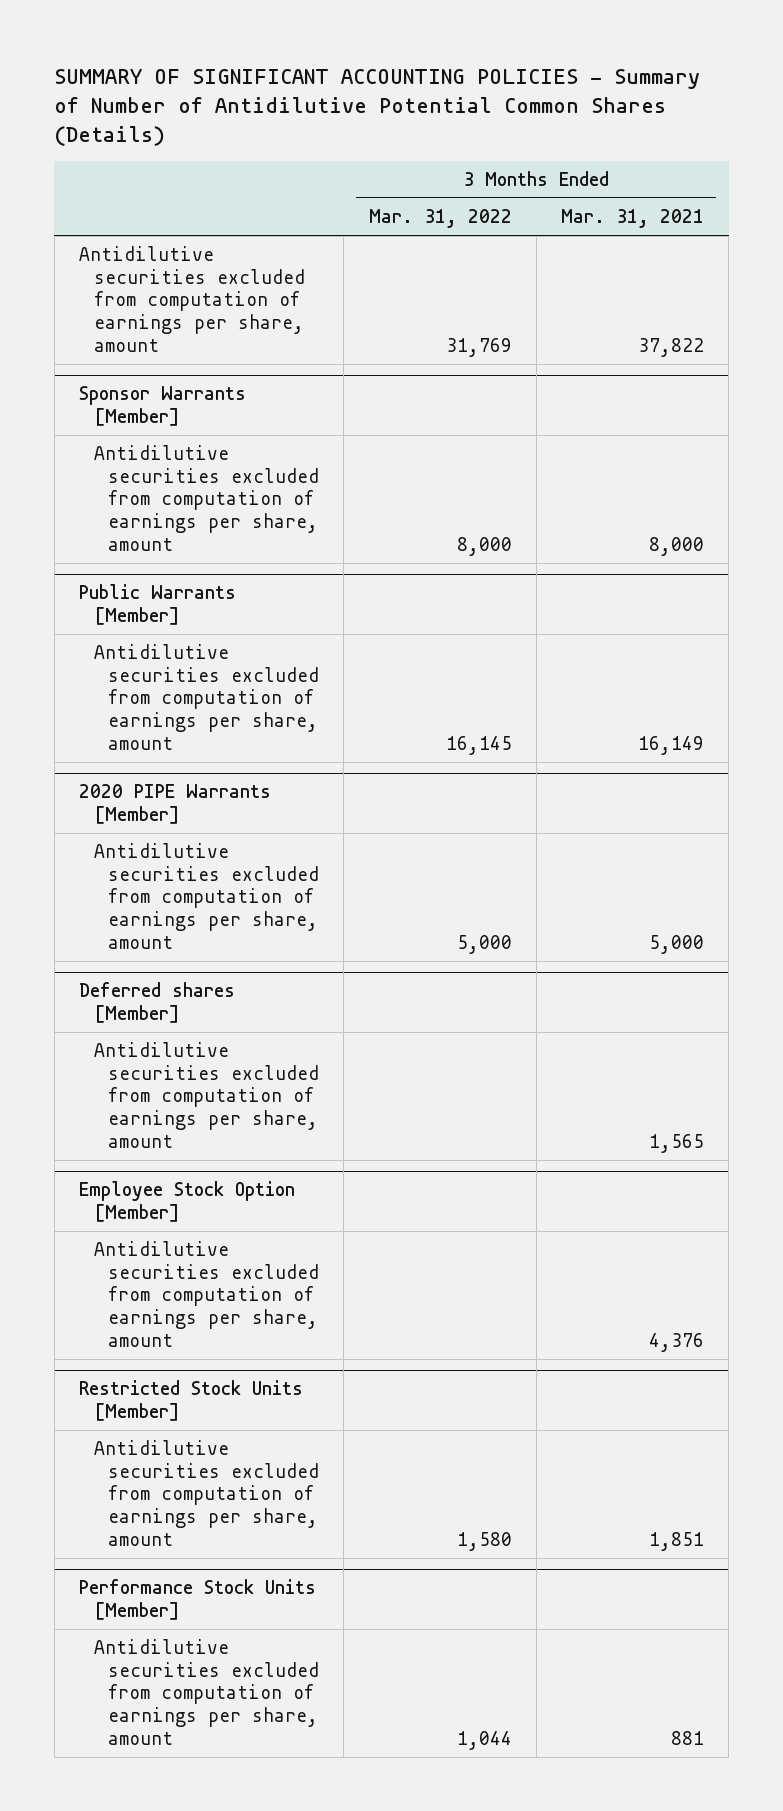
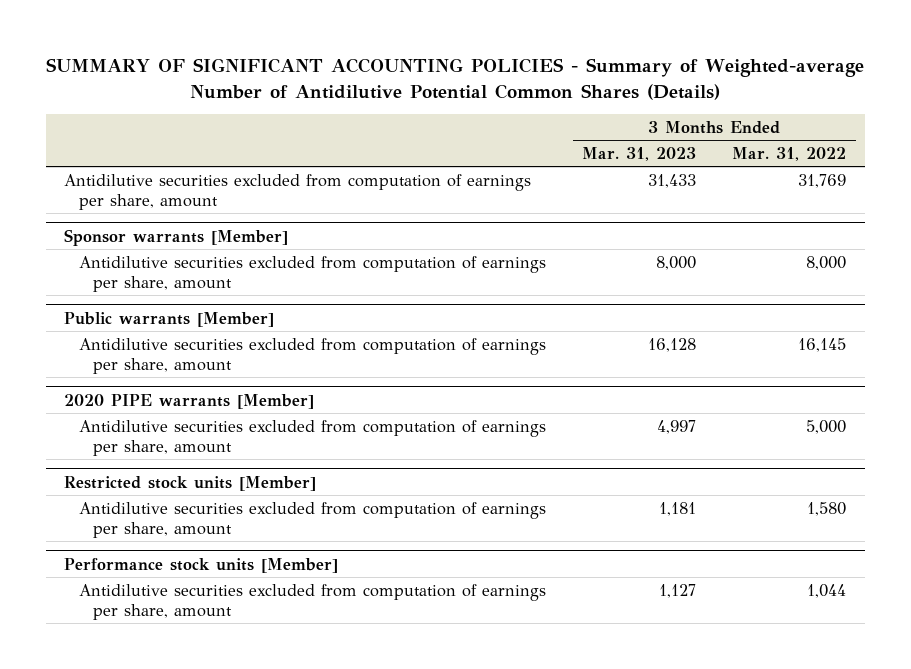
[54,68,701,146] SUMMARY OF SIGNIFICANT ACCOUNTING POLICIES - Summary of Number of Antidilutive Potential Common Shares (Details) -> [46,57,865,100] SUMMARY OF SIGNIFICANT ACCOUNTING POLICIES - Summary of Weighted-average Number of Antidilutive Potential Common Shares (Details)
[561,208,705,228] Mar. 31, 2021 -> none
none -> [582,147,697,162] Mar. 31, 2023
[79,386,247,427] Sponsor Warrants [Member] -> [64,228,289,246] Sponsor warrants [Member]
[79,584,237,626] Public Warrants [Member] -> [64,311,275,327] Public warrants [Member]
[79,784,272,825] 2020 PIPE Warrants [Member] -> [64,393,315,409] 2020 PIPE warrants [Member]
[79,982,236,1024] Deferred shares [Member] -> none
[93,1042,320,1148] Antidilutive securities excluded from computation of earnings per share, amount -> none
[79,1181,296,1223] Employee Stock Option [Member] -> none
[93,1241,320,1347] Antidilutive securities excluded from computation of earnings per share, amount -> none
[79,1380,304,1422] Restricted Stock Units [Member] -> [64,475,317,491] Restricted stock units [Member]
[79,1579,317,1621] Performance Stock Units [Member] -> [64,557,339,573] Performance stock units [Member]

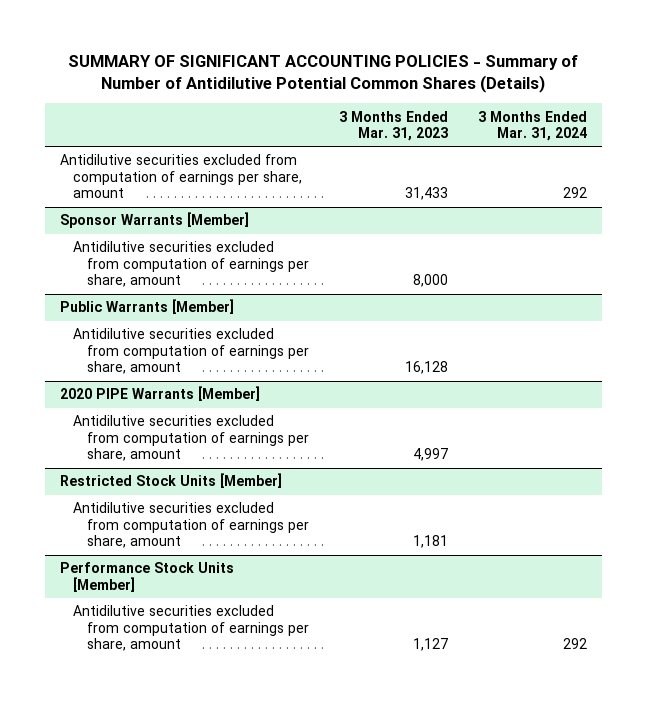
[46,57,865,100] SUMMARY OF SIGNIFICANT ACCOUNTING POLICIES - Summary of Weighted-average Number of Antidilutive Potential Common Shares (Details) -> [68,54,579,93] SUMMARY OF SIGNIFICANT ACCOUNTING POLICIES - Summary of Number of Antidilutive Potential Common Shares (Details)
[732,147,847,162] Mar. 31, 2022 -> none
none -> [477,110,587,141] 3 Months Ended Mar. 31, 2024
[64,228,289,246] Sponsor warrants [Member] -> [59,212,249,229] Sponsor Warrants [Member]
[64,311,275,327] Public warrants [Member] -> [59,299,234,315] Public Warrants [Member]
[64,393,315,409] 2020 PIPE warrants [Member] -> [59,386,260,402] 2020 PIPE Warrants [Member]
[64,475,317,491] Restricted stock units [Member] -> [59,473,282,489] Restricted Stock Units [Member]
[64,557,339,573] Performance stock units [Member] -> [59,562,234,592] Performance Stock Units [Member]

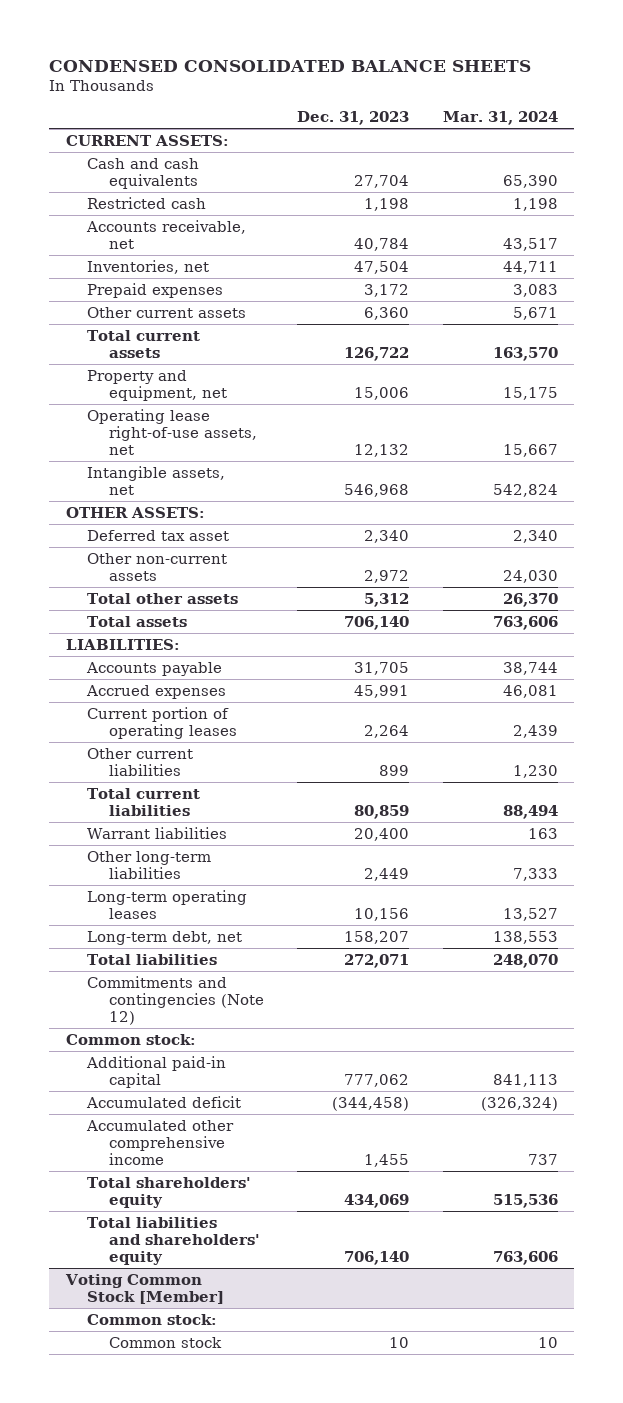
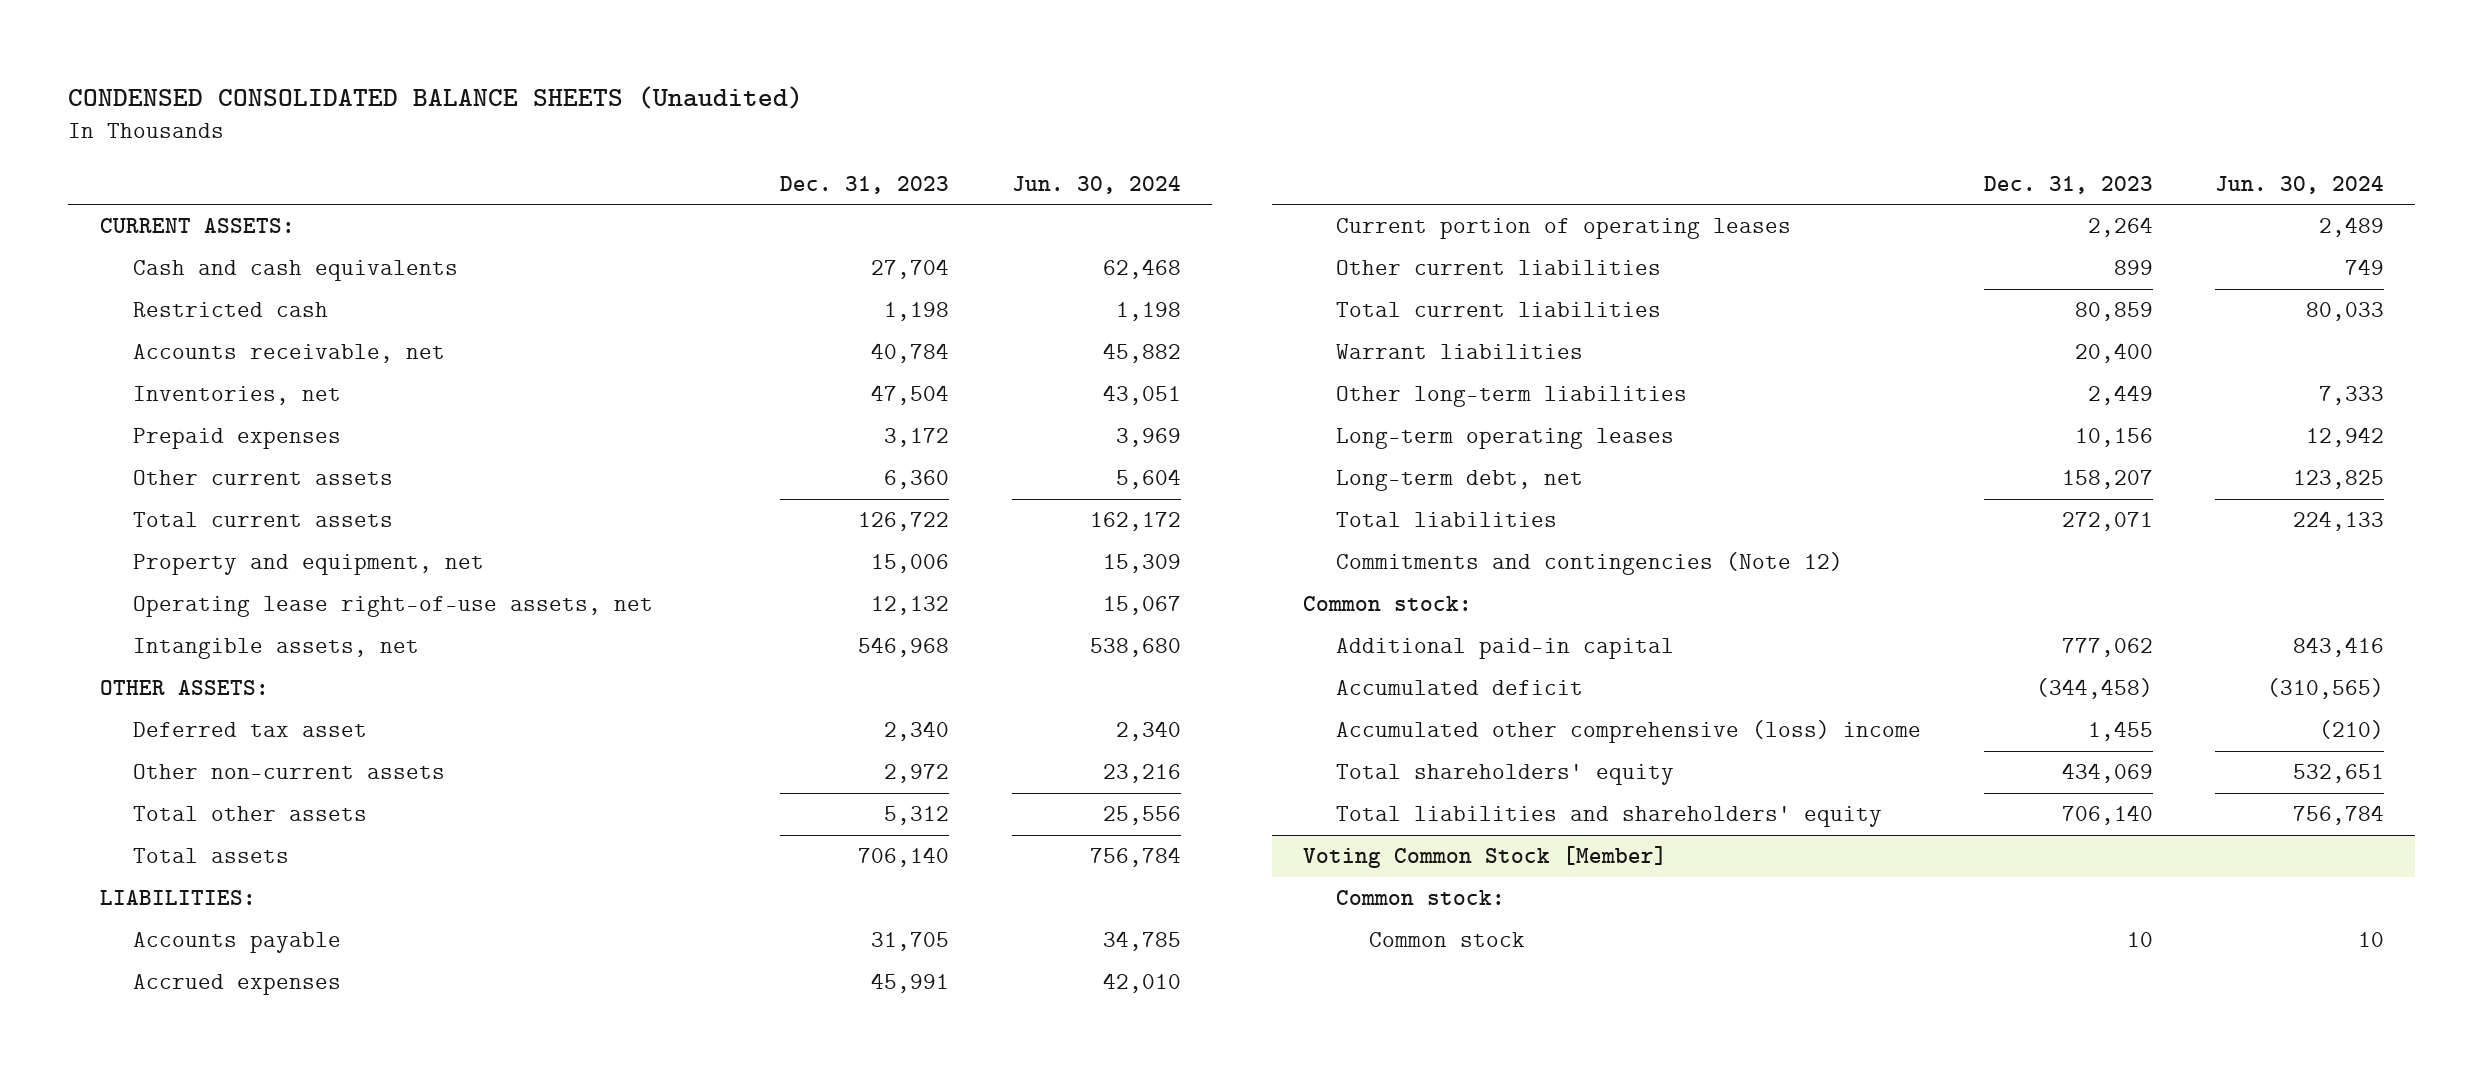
[49,59,532,72] CONDENSED CONSOLIDATED BALANCE SHEETS -> [68,85,804,109] CONDENSED CONSOLIDATED BALANCE SHEETS (Unaudited)
[442,111,558,126] Mar. 31, 2024 -> none
none -> [1011,175,1181,194] Jun. 30, 2024
[86,1119,235,1166] Accumulated other comprehensive income -> [1336,720,1922,744] Accumulated other comprehensive (loss) income

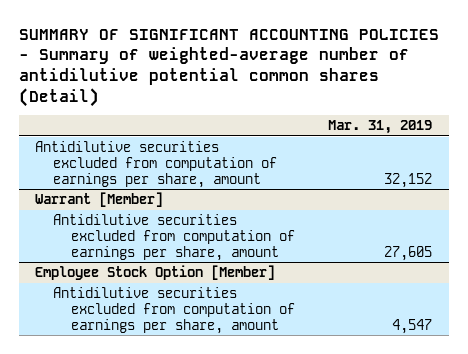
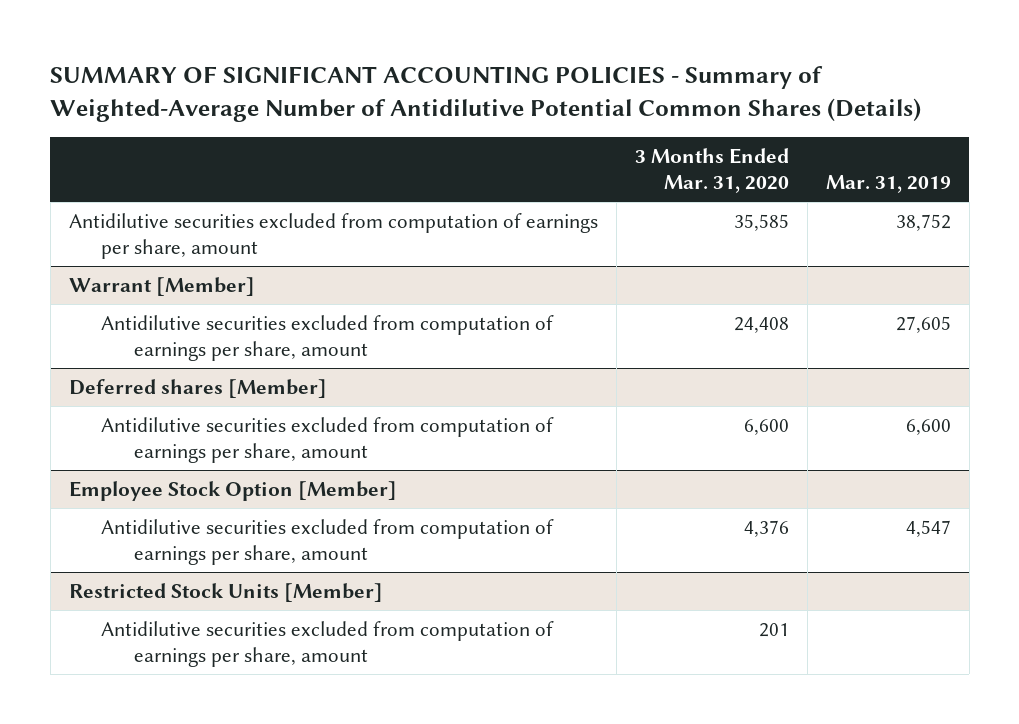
[18,28,439,107] SUMMARY OF SIGNIFICANT ACCOUNTING POLICIES - Summary of weighted-average number of antidilutive potential common shares (Detail) -> [50,66,922,122] SUMMARY OF SIGNIFICANT ACCOUNTING POLICIES - Summary of Weighted-Average Number of Antidilutive Potential Common Shares (Details)
none -> [634,147,789,194] 3 Months Ended Mar. 31, 2020
[384,172,433,188] 32,152 -> [895,213,951,231] 38,752
none -> [68,378,327,398] Deferred shares [Member]
none -> [101,416,555,464] Antidilutive securities excluded from computation of earnings per share, amount
none -> [68,582,383,602] Restricted Stock Units [Member]
none -> [101,620,555,668] Antidilutive securities excluded from computation of earnings per share, amount

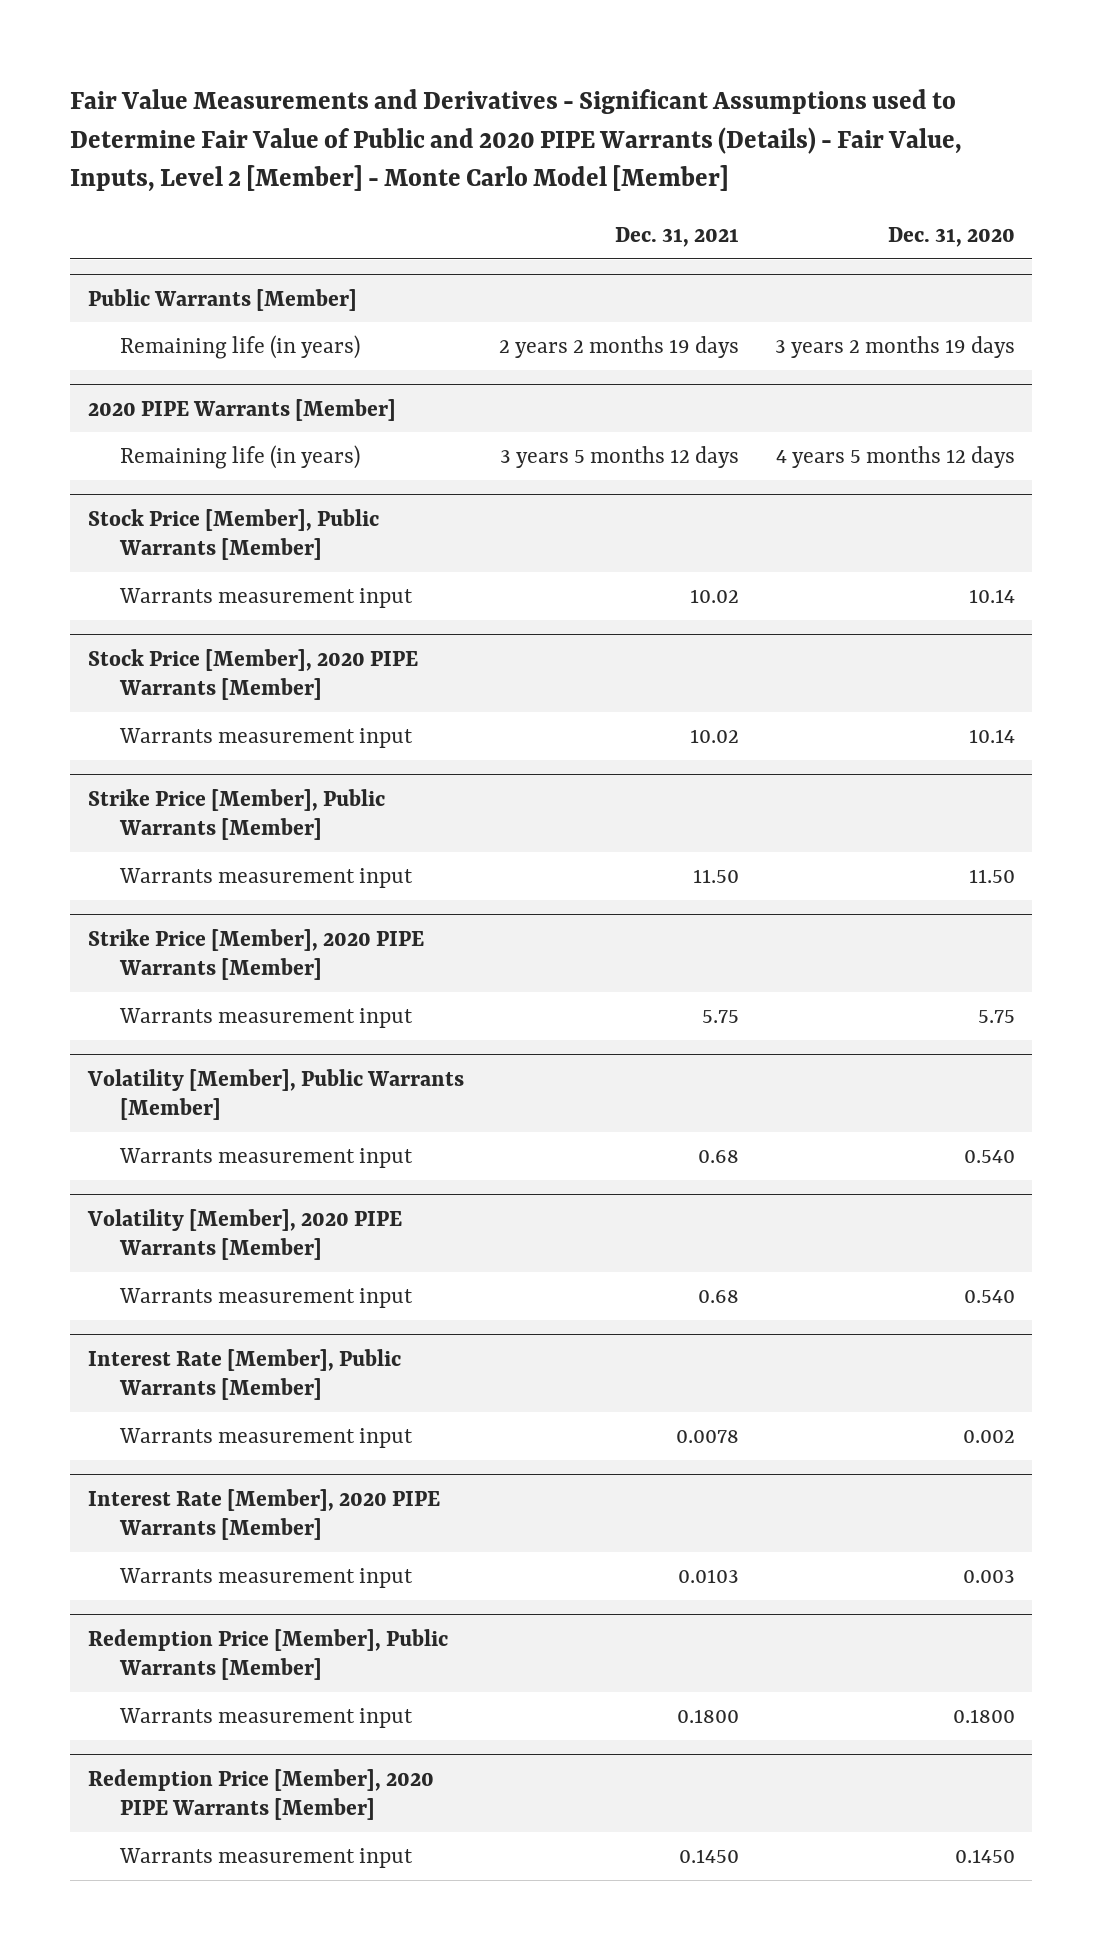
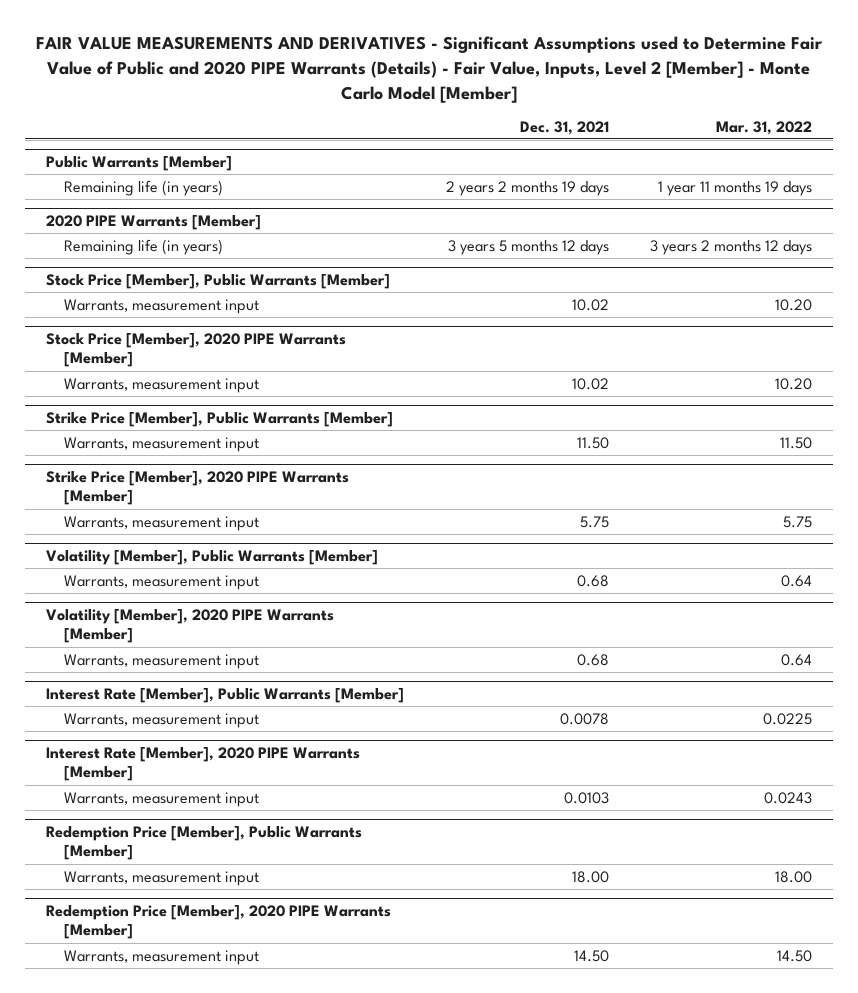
[70,88,963,193] Fair Value Measurements and Derivatives - Significant Assumptions used to Determine Fair Value of Public and 2020 PIPE Warrants (Details) - Fair Value, Inputs, Level 2 [Member] - Monte Carlo Model [Member] -> [36,36,824,103] FAIR VALUE MEASUREMENTS AND DERIVATIVES - Significant Assumptions used to Determine Fair Value of Public and 2020 PIPE Warrants (Details) - Fair Value, Inputs, Level 2 [Member] - Monte Carlo Model [Member]
[887,227,1015,248] Dec. 31, 2020 -> none
none -> [716,120,813,135] Mar. 31, 2022
[118,587,413,608] Warrants measurement input -> [64,298,260,314] Warrants, measurement input
[118,727,413,748] Warrants measurement input -> [64,377,260,393] Warrants, measurement input
[118,867,413,888] Warrants measurement input -> [64,436,260,452] Warrants, measurement input
[118,1007,413,1028] Warrants measurement input -> [64,515,260,531] Warrants, measurement input
[118,1147,413,1168] Warrants measurement input -> [64,574,260,590] Warrants, measurement input
[118,1287,413,1308] Warrants measurement input -> [64,653,260,669] Warrants, measurement input
[118,1427,413,1448] Warrants measurement input -> [64,712,260,728] Warrants, measurement input
[118,1567,413,1588] Warrants measurement input -> [64,791,260,807] Warrants, measurement input
[118,1707,413,1728] Warrants measurement input -> [64,870,260,886] Warrants, measurement input
[677,1708,740,1723] 0.1800 -> [571,870,609,883] 18.00
[118,1847,413,1868] Warrants measurement input -> [64,949,260,965] Warrants, measurement input
[679,1848,740,1863] 0.1450 -> [573,949,609,962] 14.50

